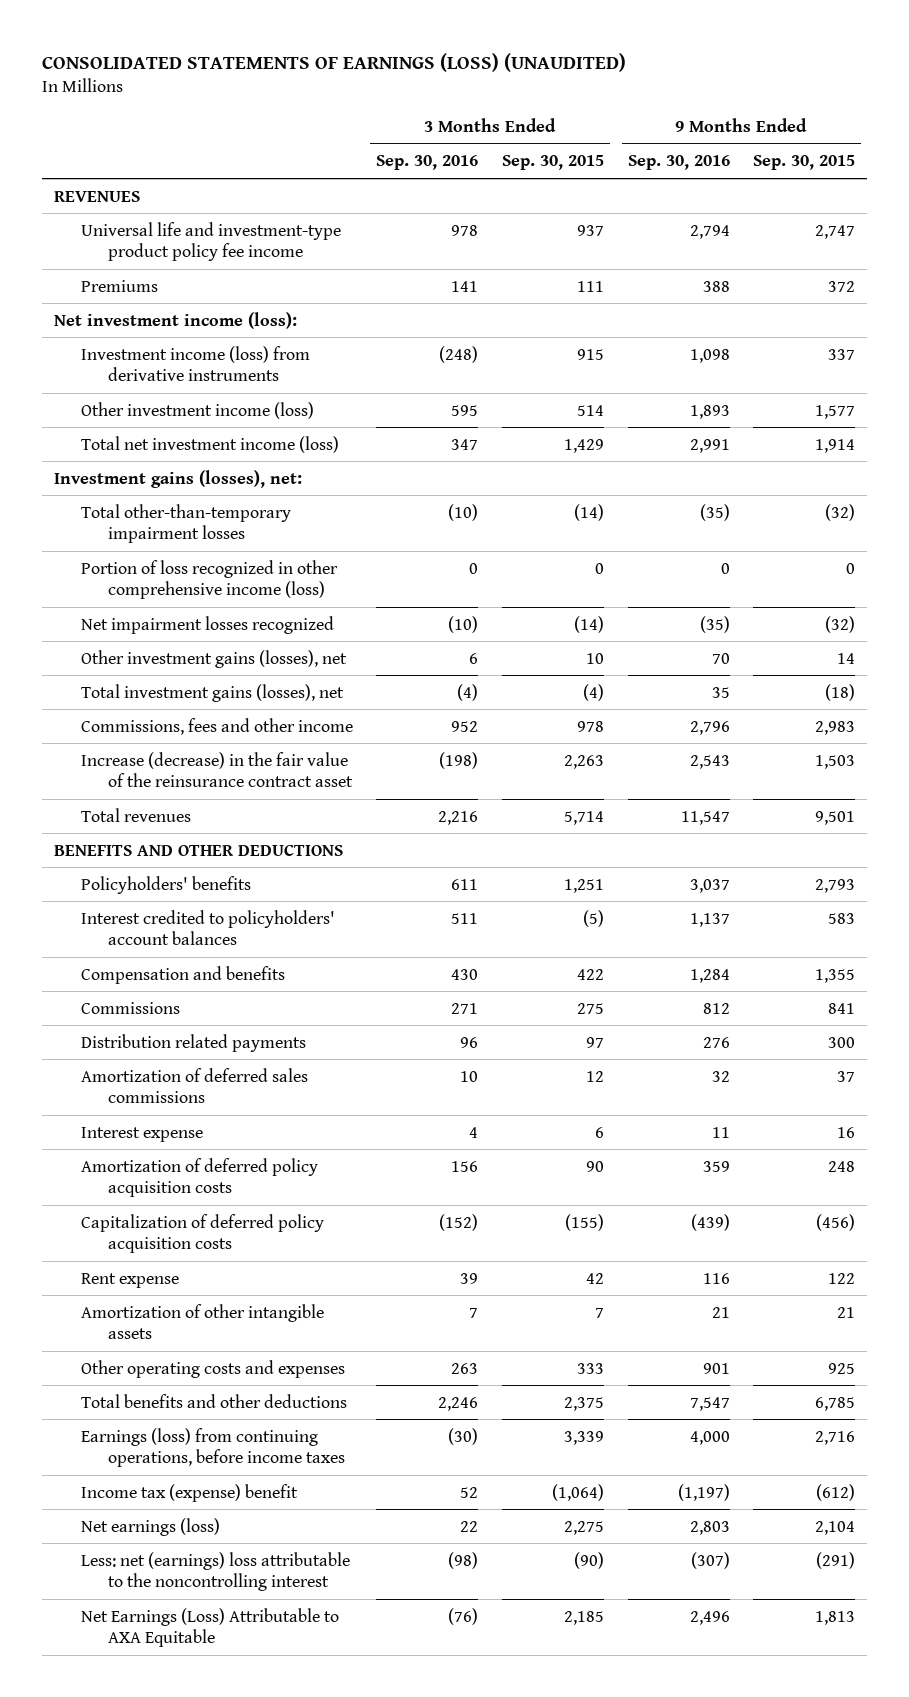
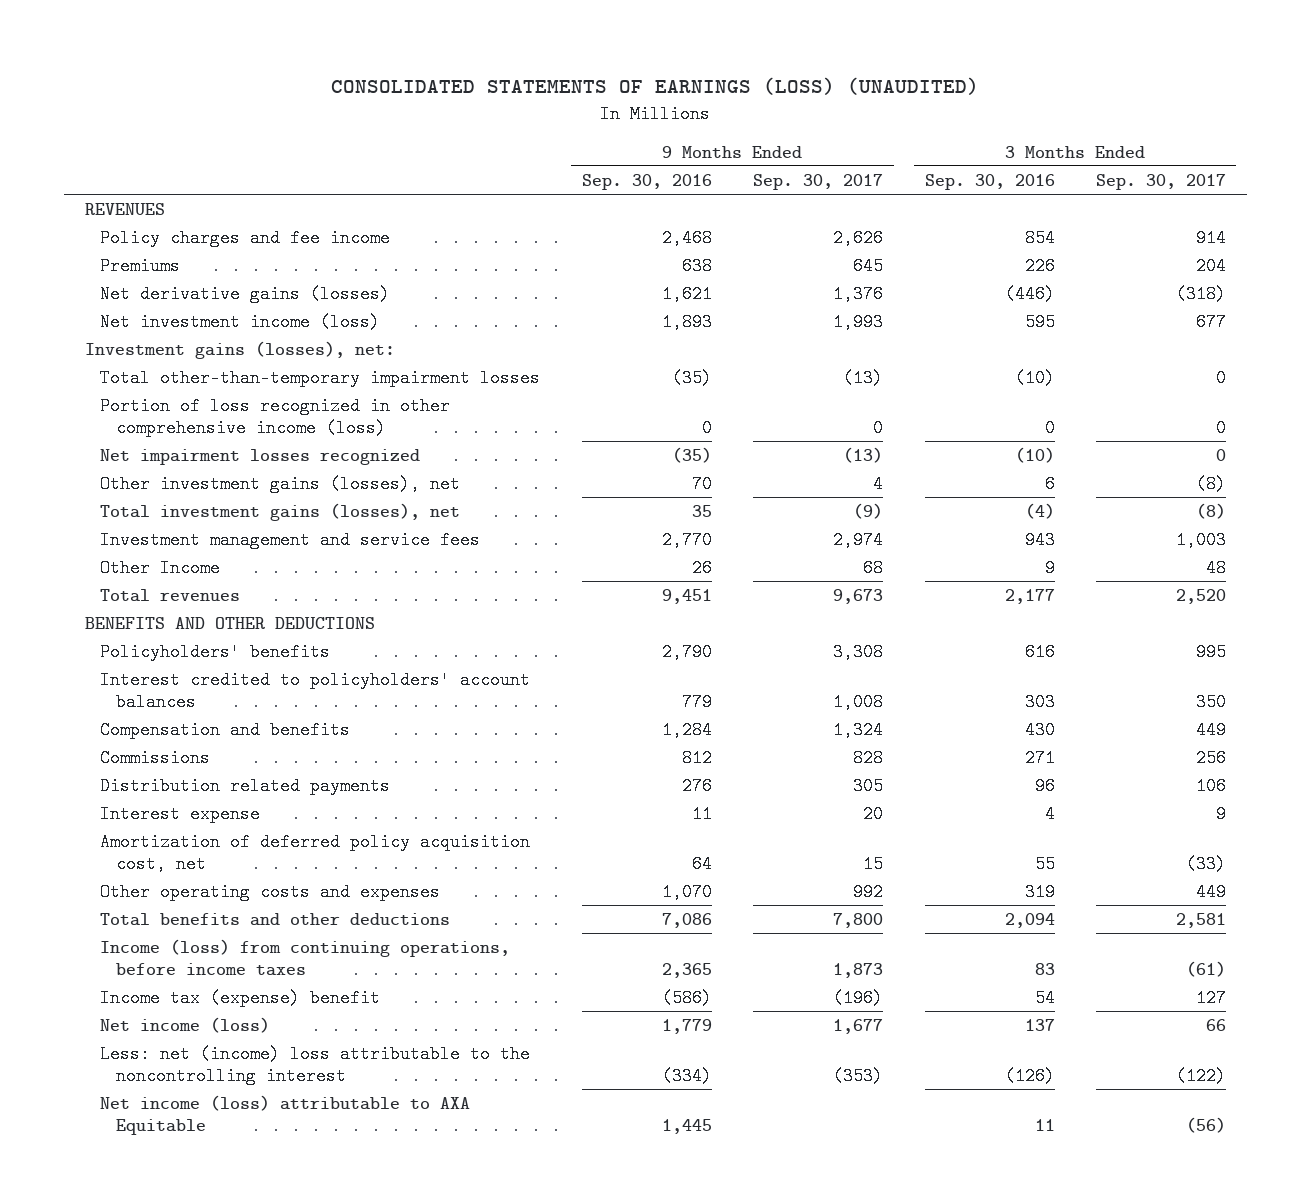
[501,155,604,171] Sep. 30, 2015 -> none
[753,155,856,171] Sep. 30, 2015 -> none
none -> [753,173,884,190] Sep. 30, 2017
none -> [1096,173,1227,190] Sep. 30, 2017
[53,311,297,329] Net investment income (loss): -> none
[80,435,339,453] Total net investment income (loss) -> none
[80,221,341,261] Universal life and investment-type product policy fee income -> [100,228,391,247] Policy charges and fee income
[451,224,479,236] 978 -> [1024,228,1055,247] 854
[689,224,730,239] 2,794 -> [661,228,712,247] 2,468
[451,280,479,292] 141 -> [1024,256,1055,275] 226
[702,280,730,292] 388 -> [681,256,712,275] 638
[80,345,310,381] Investment income (loss) from derivative instruments -> [100,284,391,303] Net derivative gains (losses)
[439,345,479,363] (248) -> [1004,284,1055,303] (446)
[689,348,730,363] 1,098 -> [661,284,712,303] 1,621
[80,401,314,419] Other investment income (loss) -> [100,312,381,331] Net investment income (loss)
[80,751,353,787] Increase (decrease) in the fair value of the reinsurance contract asset -> none
[80,717,353,735] Commissions, fees and other income -> [100,530,481,549] Investment management and service fees
[451,720,479,732] 952 -> [1024,530,1055,549] 943
[689,720,730,735] 2,796 -> [661,530,712,549] 2,770
none -> [100,558,221,577] Other Income
[438,810,479,825] 2,216 -> [1004,588,1055,604] 2,177
[680,810,730,825] 11,547 -> [661,588,712,604] 9,451
[451,878,479,890] 611 -> [1024,642,1055,661] 616
[689,878,730,893] 3,037 -> [661,642,712,661] 2,790
[451,912,479,924] 511 -> [1024,692,1055,711] 303
[689,912,730,927] 1,137 -> [681,692,712,711] 779
[80,1067,308,1103] Amortization of deferred sales commissions -> none
[80,1213,324,1253] Capitalization of deferred policy acquisition costs -> none
[80,1272,179,1288] Rent expense -> none
[80,1303,324,1339] Amortization of other intangible assets -> none
[80,1157,318,1197] Amortization of deferred policy acquisition costs -> [100,832,531,873] Amortization of deferred policy acquisition cost, net
[451,1160,479,1172] 156 -> [1034,854,1055,873] 55
[702,1160,730,1172] 359 -> [691,854,712,873] 64
[451,1362,479,1374] 263 -> [1024,882,1055,901] 319
[702,1362,730,1374] 901 -> [661,882,712,901] 1,070
[438,1396,479,1411] 2,246 -> [1004,912,1055,928] 2,094
[689,1396,730,1411] 7,547 -> [661,912,712,928] 7,086
[80,1427,345,1467] Earnings (loss) from continuing operations, before income taxes -> [100,938,511,976] Income (loss) from continuing operations, before income taxes
[448,1427,479,1445] (30) -> [1034,962,1055,975] 83
[689,1430,730,1445] 4,000 -> [661,962,712,978] 2,365
[460,1486,479,1498] 52 -> [1034,988,1055,1007] 54
[677,1483,730,1501] (1,197) -> [661,988,712,1007] (586)
[80,1517,220,1536] Net earnings (loss) -> [100,1016,271,1033] Net income (loss)
[460,1520,479,1532] 22 -> [1024,1018,1055,1031] 137
[689,1520,730,1535] 2,803 -> [661,1018,712,1034] 1,779
[80,1551,350,1591] Less: net (earnings) loss attributable to the noncontrolling interest -> [100,1044,531,1085] Less: net (income) loss attributable to the noncontrolling interest
[448,1551,479,1569] (98) -> [1004,1066,1055,1085] (126)
[690,1551,730,1569] (307) -> [661,1066,712,1085] (334)
[80,1607,339,1647] Net Earnings (Loss) Attributable to AXA Equitable -> [100,1094,471,1135] Net income (loss) attributable to AXA Equitable
[448,1607,479,1625] (76) -> [1034,1118,1055,1131] 11
[689,1610,730,1625] 2,496 -> [661,1118,712,1134] 1,445

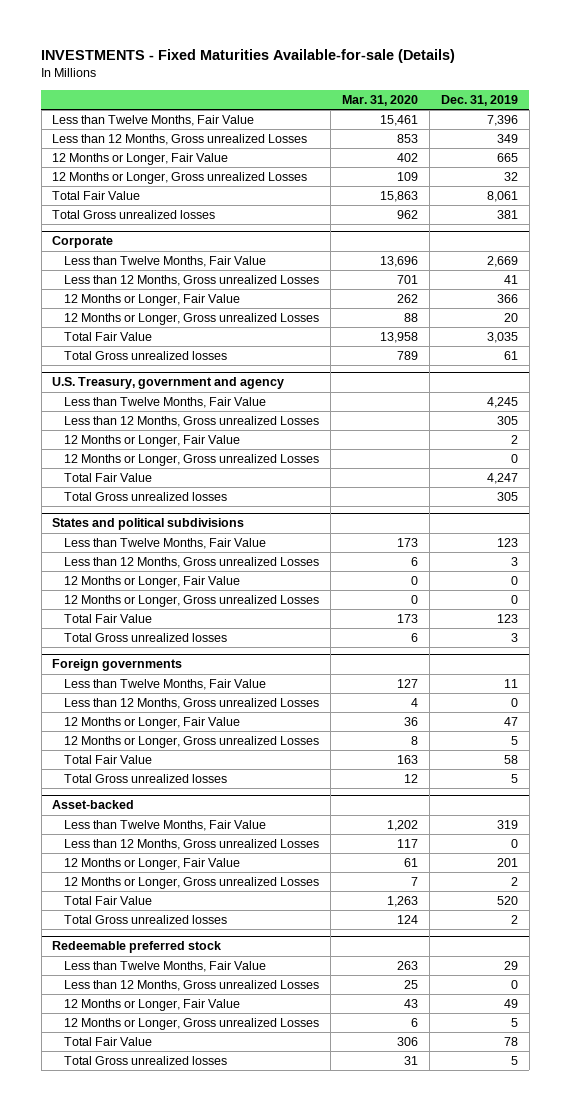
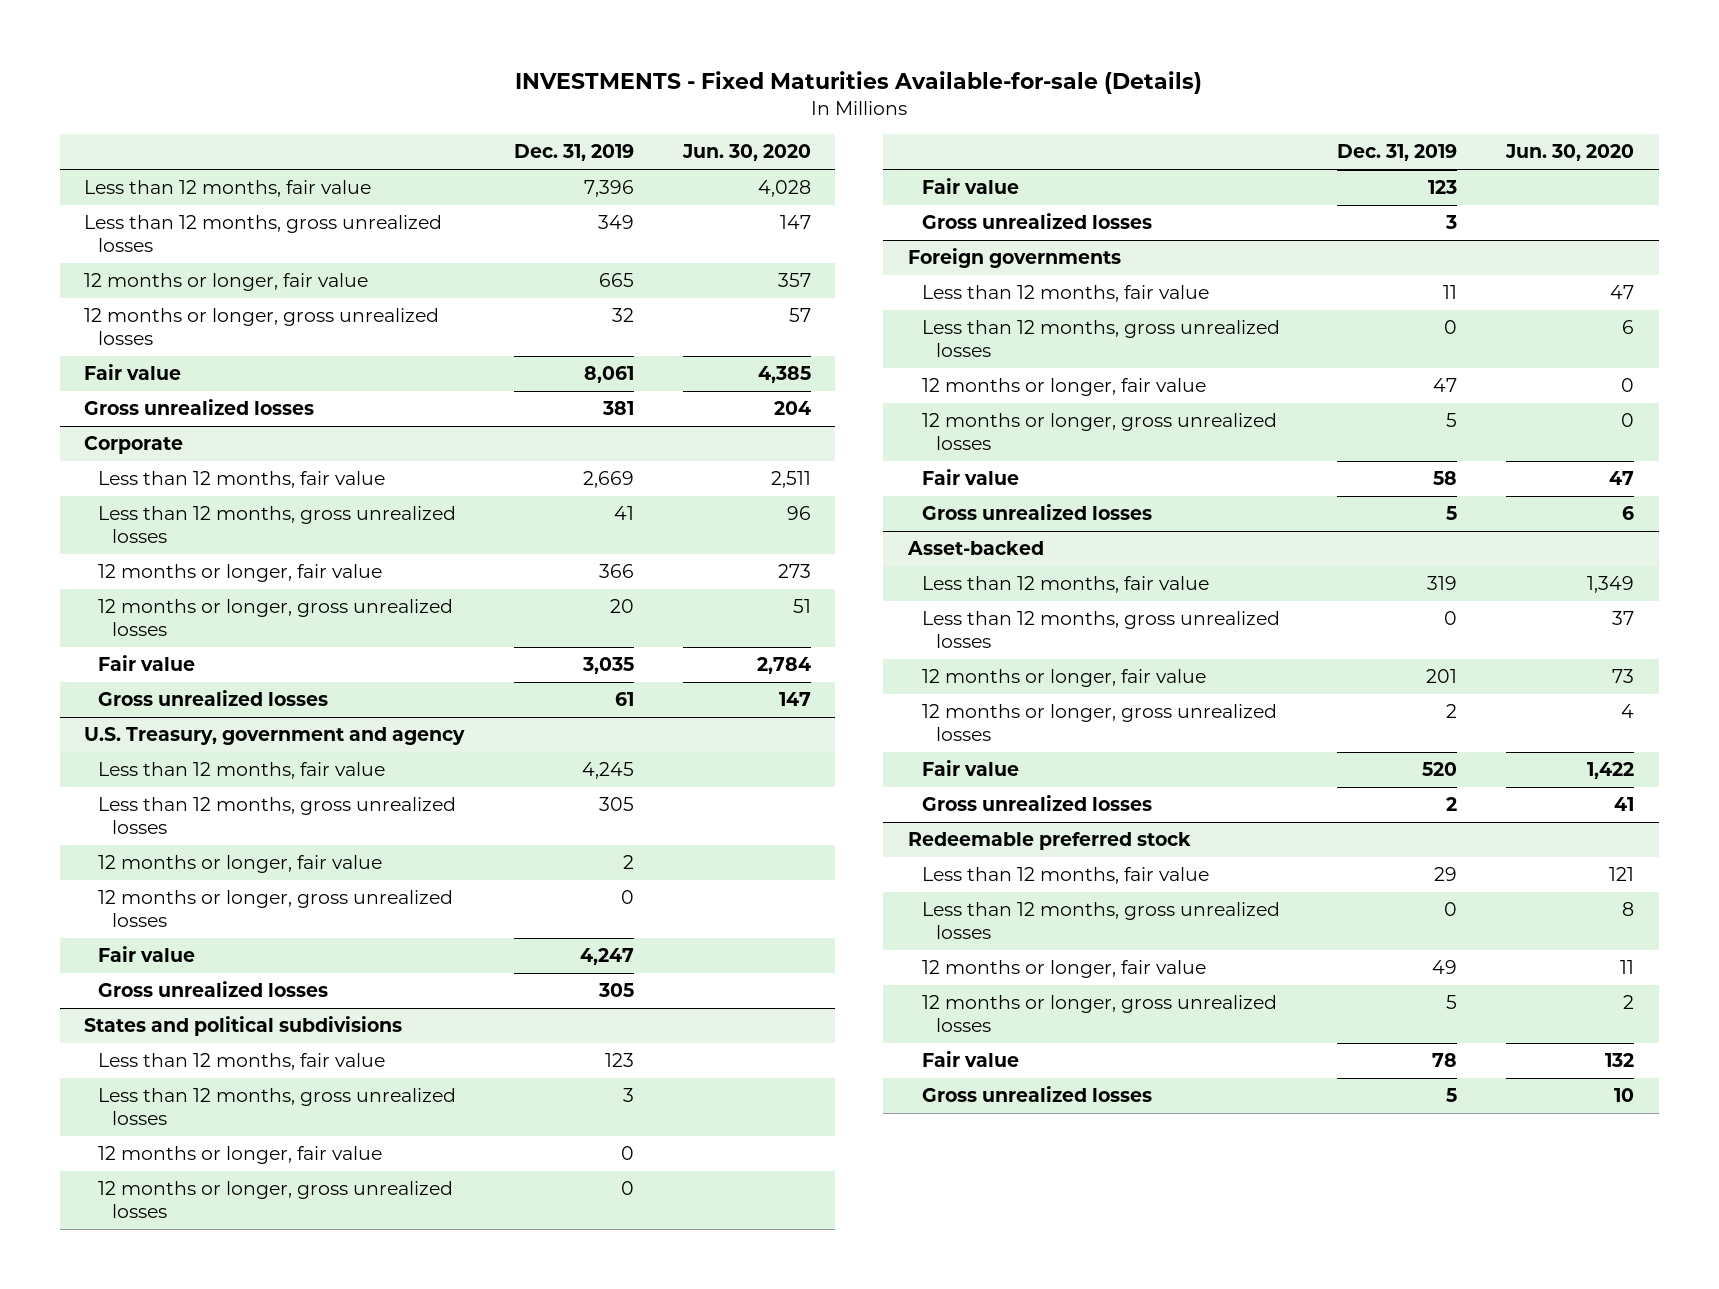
[341,94,418,106] Mar. 31, 2020 -> none
none -> [681,144,811,162] Jun. 30, 2020
[52,115,255,127] Less than Twelve Months, Fair Value -> [84,180,372,198] Less than 12 months, fair value
[52,134,308,146] Less than 12 Months, Gross unrealized Losses -> [84,215,443,253] Less than 12 months, gross unrealized losses
[52,153,229,166] 12 Months or Longer, Fair Value -> [84,273,369,292] 12 months or longer, fair value
[52,172,308,185] 12 Months or Longer, Gross unrealized Losses -> [84,308,440,346] 12 months or longer, gross unrealized losses
[52,191,141,201] Total Fair Value -> [84,364,182,381] Fair value
[52,210,216,220] Total Gross unrealized losses -> [84,399,315,416] Gross unrealized losses
[63,256,266,268] Less than Twelve Months, Fair Value -> [98,471,386,489] Less than 12 months, fair value
[63,275,319,287] Less than 12 Months, Gross unrealized Losses -> [98,506,457,544] Less than 12 months, gross unrealized losses
[63,294,240,307] 12 Months or Longer, Fair Value -> [98,564,383,583] 12 months or longer, fair value
[63,313,319,326] 12 Months or Longer, Gross unrealized Losses -> [98,599,454,637] 12 months or longer, gross unrealized losses
[63,332,152,342] Total Fair Value -> [98,655,196,672] Fair value
[63,351,227,361] Total Gross unrealized losses -> [98,690,329,707] Gross unrealized losses
[63,397,266,409] Less than Twelve Months, Fair Value -> [98,762,386,780] Less than 12 months, fair value
[63,416,319,428] Less than 12 Months, Gross unrealized Losses -> [98,797,457,835] Less than 12 months, gross unrealized losses
[63,435,240,448] 12 Months or Longer, Fair Value -> [98,855,383,874] 12 months or longer, fair value
[63,454,319,467] 12 Months or Longer, Gross unrealized Losses -> [98,890,454,928] 12 months or longer, gross unrealized losses
[63,473,152,483] Total Fair Value -> [98,946,196,963] Fair value
[63,492,227,502] Total Gross unrealized losses -> [98,981,329,998] Gross unrealized losses
[63,538,266,550] Less than Twelve Months, Fair Value -> [98,1053,386,1071] Less than 12 months, fair value
[63,557,319,569] Less than 12 Months, Gross unrealized Losses -> [98,1088,457,1126] Less than 12 months, gross unrealized losses
[63,576,240,589] 12 Months or Longer, Fair Value -> [98,1146,383,1165] 12 months or longer, fair value
[63,595,319,608] 12 Months or Longer, Gross unrealized Losses -> [98,1181,454,1219] 12 months or longer, gross unrealized losses
[63,614,152,624] Total Fair Value -> [921,178,1019,195] Fair value
[63,633,227,643] Total Gross unrealized losses -> [921,213,1152,230] Gross unrealized losses
[63,679,266,691] Less than Twelve Months, Fair Value -> [921,285,1209,303] Less than 12 months, fair value
[63,698,319,710] Less than 12 Months, Gross unrealized Losses -> [921,320,1280,358] Less than 12 months, gross unrealized losses
[63,717,240,730] 12 Months or Longer, Fair Value -> [921,378,1206,397] 12 months or longer, fair value
[63,736,319,749] 12 Months or Longer, Gross unrealized Losses -> [921,413,1277,451] 12 months or longer, gross unrealized losses
[63,755,152,765] Total Fair Value -> [921,469,1019,486] Fair value
[63,774,227,784] Total Gross unrealized losses -> [921,504,1152,521] Gross unrealized losses
[63,820,266,832] Less than Twelve Months, Fair Value -> [921,576,1209,594] Less than 12 months, fair value
[63,839,319,851] Less than 12 Months, Gross unrealized Losses -> [921,611,1280,649] Less than 12 months, gross unrealized losses
[63,858,240,871] 12 Months or Longer, Fair Value -> [921,669,1206,688] 12 months or longer, fair value
[63,877,319,890] 12 Months or Longer, Gross unrealized Losses -> [921,704,1277,742] 12 months or longer, gross unrealized losses
[63,896,152,906] Total Fair Value -> [921,760,1019,777] Fair value
[63,915,227,925] Total Gross unrealized losses -> [921,795,1152,812] Gross unrealized losses
[63,961,266,973] Less than Twelve Months, Fair Value -> [921,867,1209,885] Less than 12 months, fair value
[63,980,319,992] Less than 12 Months, Gross unrealized Losses -> [921,902,1280,940] Less than 12 months, gross unrealized losses
[63,999,240,1012] 12 Months or Longer, Fair Value -> [921,960,1206,979] 12 months or longer, fair value
[63,1018,319,1031] 12 Months or Longer, Gross unrealized Losses -> [921,995,1277,1033] 12 months or longer, gross unrealized losses
[63,1037,152,1047] Total Fair Value -> [921,1051,1019,1068] Fair value
[63,1056,227,1066] Total Gross unrealized losses -> [921,1086,1152,1103] Gross unrealized losses

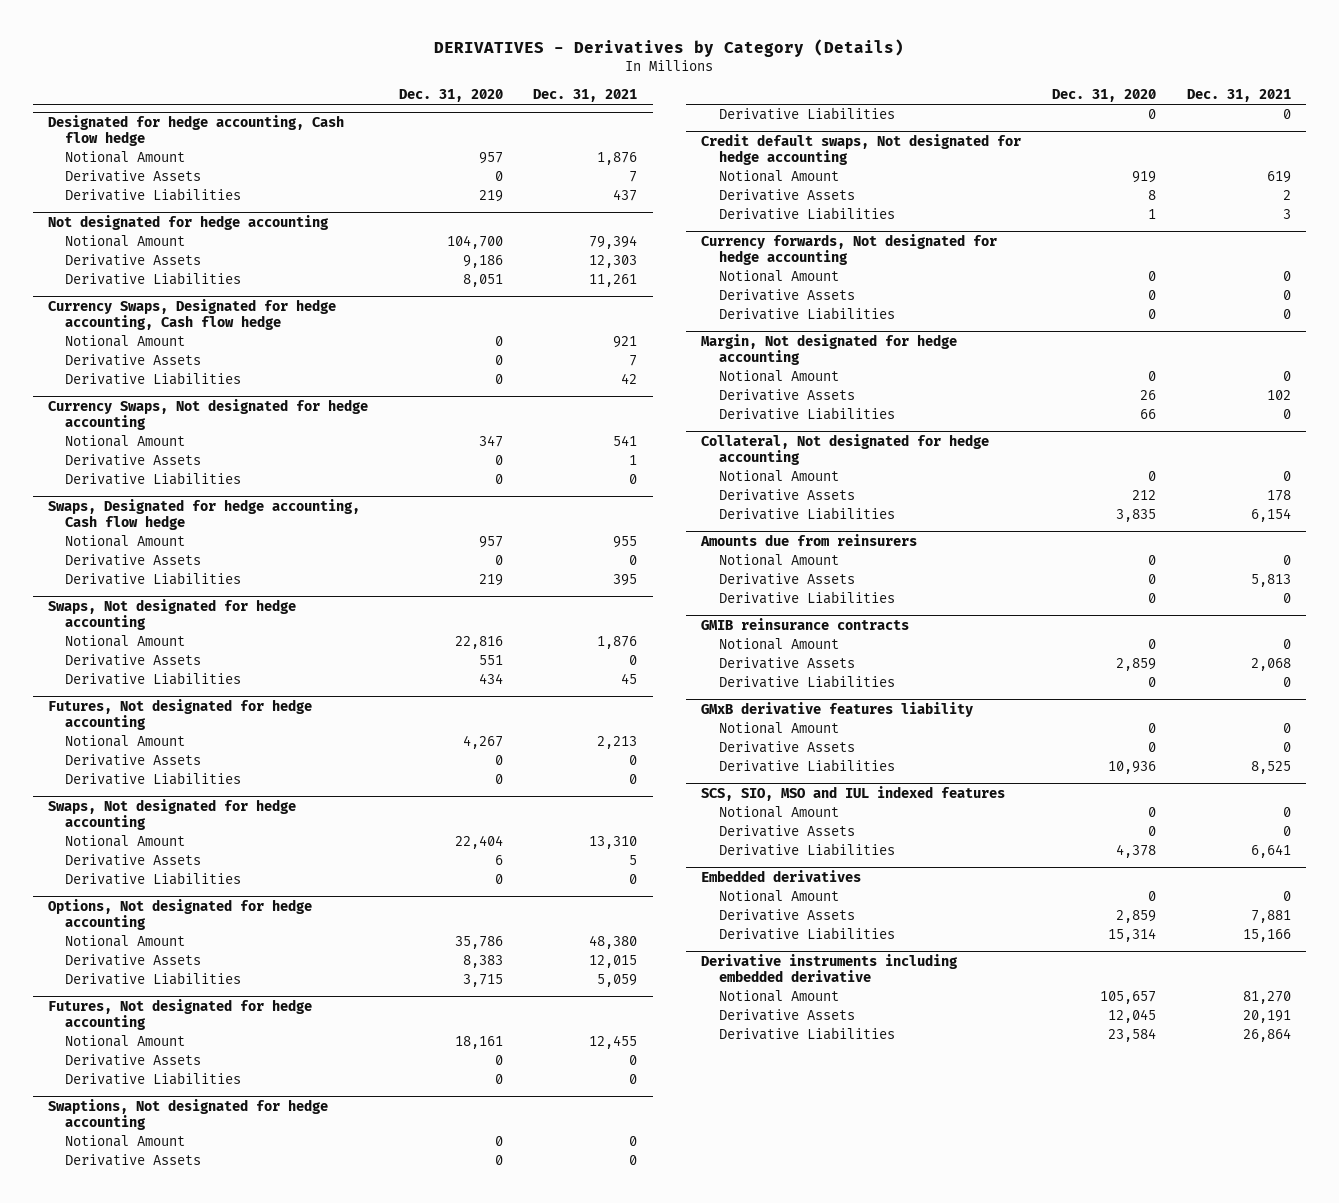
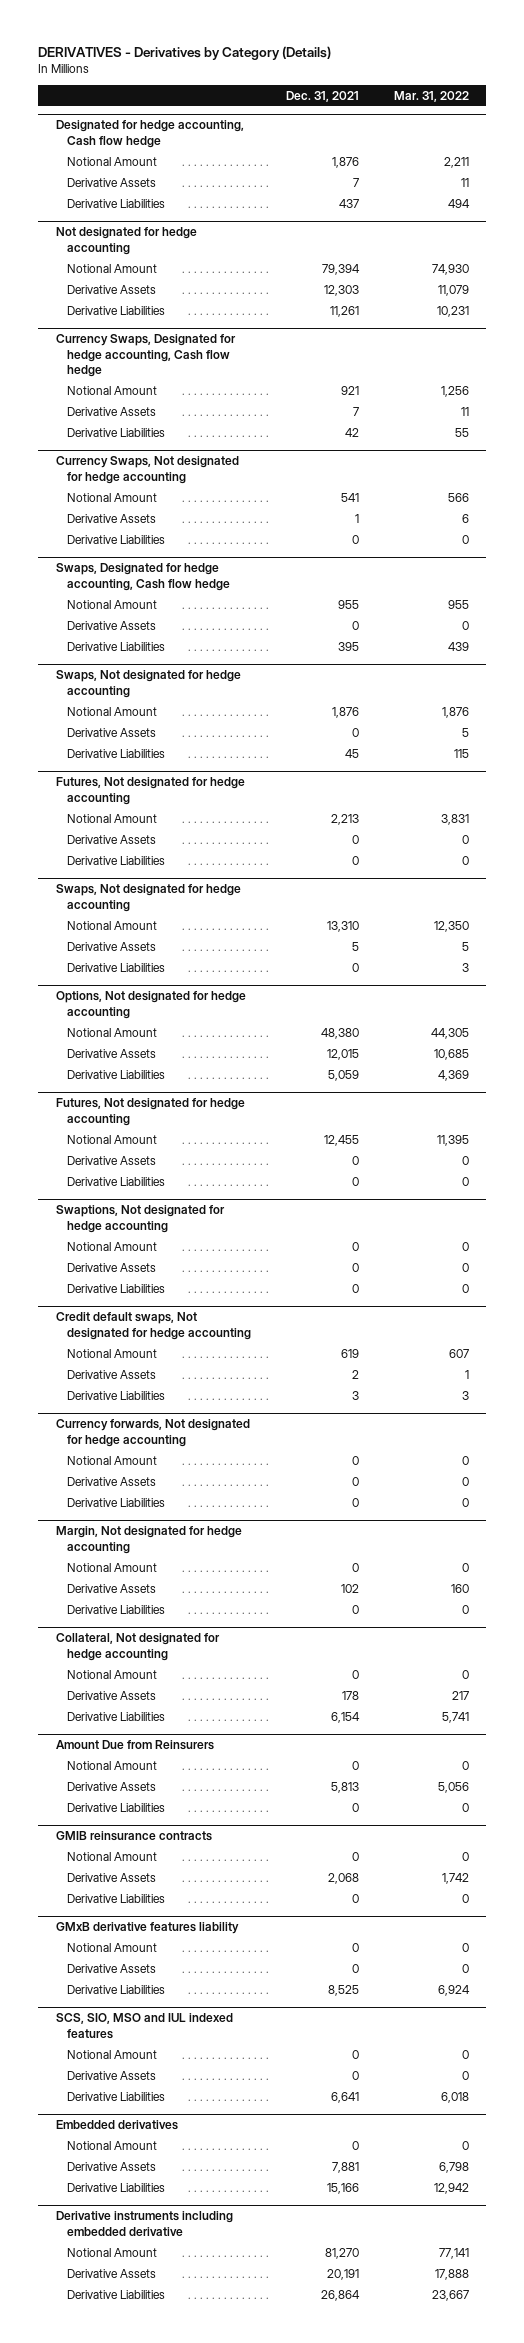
[398,89,503,103] Dec. 31, 2020 -> none
none -> [393,90,469,102] Mar. 31, 2022
[700,534,918,547] Amounts due from reinsurers -> [55,1740,214,1751] Amount Due from Reinsurers

